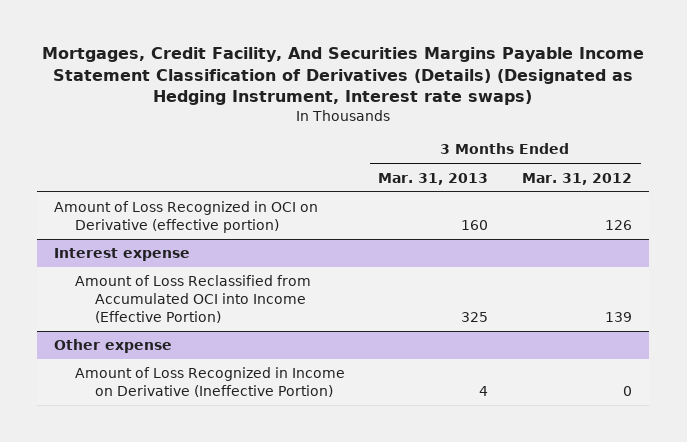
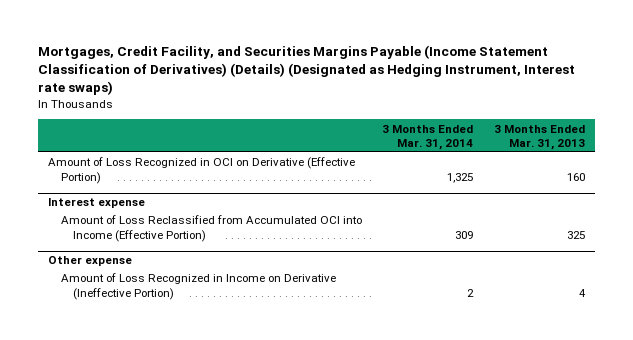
[42,46,645,106] Mortgages, Credit Facility, And Securities Margins Payable Income Statement Classification of Derivatives (Details) (Designated as Hedging Instrument, Interest rate swaps) -> [37,44,575,95] Mortgages, Credit Facility, and Securities Margins Payable (Income Statement Classification of Derivatives) (Details) (Designated as Hedging Instrument, Interest rate swaps)
[522,172,633,185] Mar. 31, 2012 -> none
none -> [382,124,474,150] 3 Months Ended Mar. 31, 2014
[54,201,319,233] Amount of Loss Recognized in OCI on Derivative (effective portion) -> [47,157,355,184] Amount of Loss Recognized in OCI on Derivative (Effective Portion)

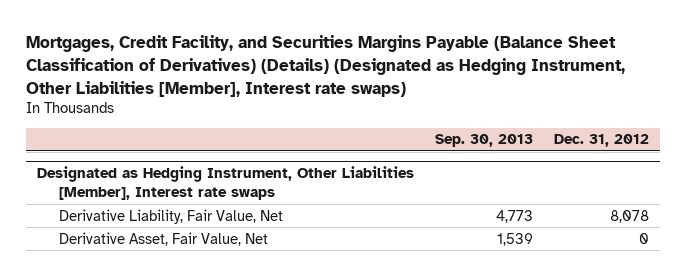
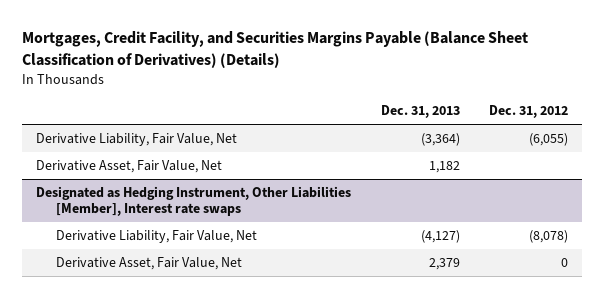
[25,35,625,97] Mortgages, Credit Facility, and Securities Margins Payable (Balance Sheet Classification of Derivatives) (Details) (Designated as Hedging Instrument, Other Liabilities [Member], Interest rate swaps) -> [21,31,528,68] Mortgages, Credit Facility, and Securities Margins Payable (Balance Sheet Classification of Derivatives) (Details)
[435,134,534,148] Sep. 30, 2013 -> none
none -> [380,105,460,119] Dec. 31, 2013
none -> [36,132,238,146] Derivative Liability, Fair Value, Net
none -> [36,159,223,173] Derivative Asset, Fair Value, Net
[610,209,650,223] 8,078 -> [528,229,568,243] (8,078)

